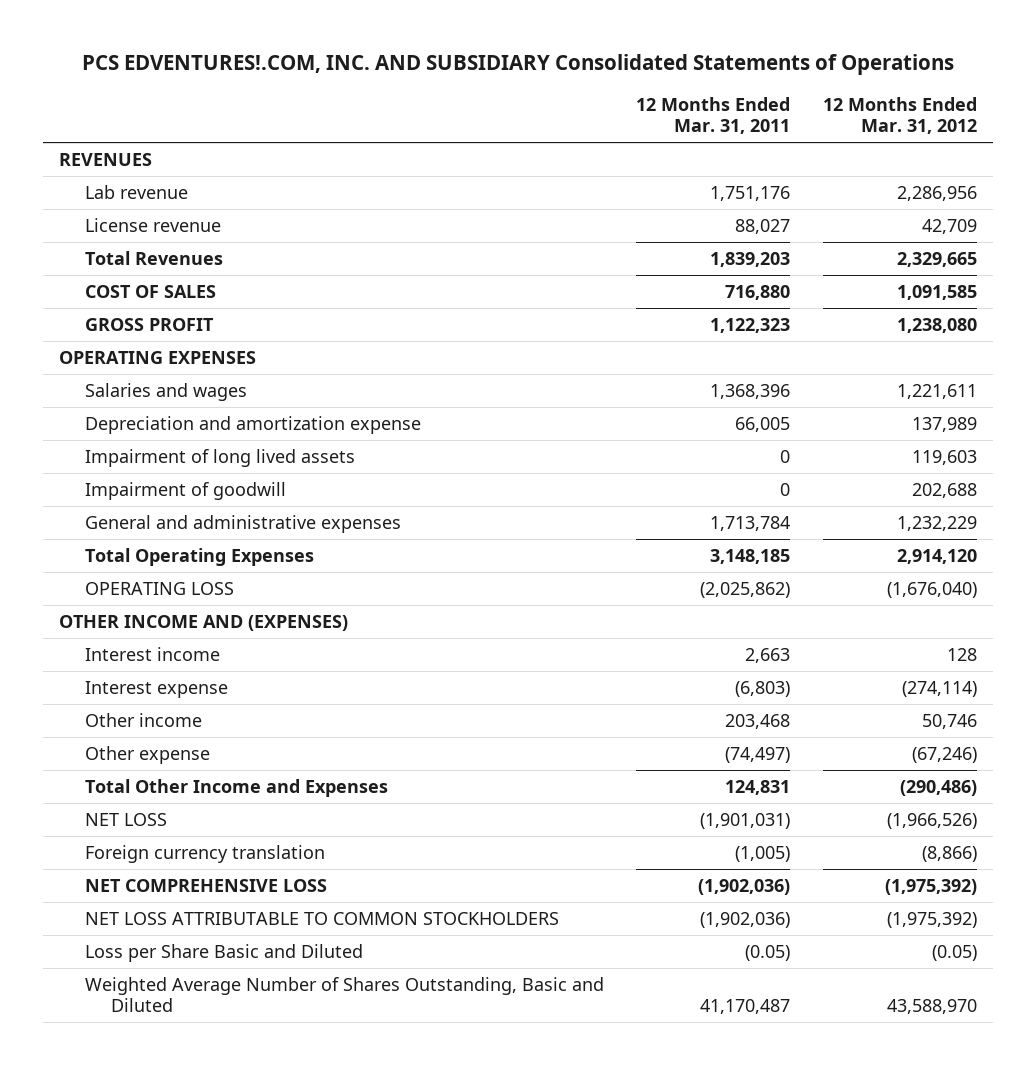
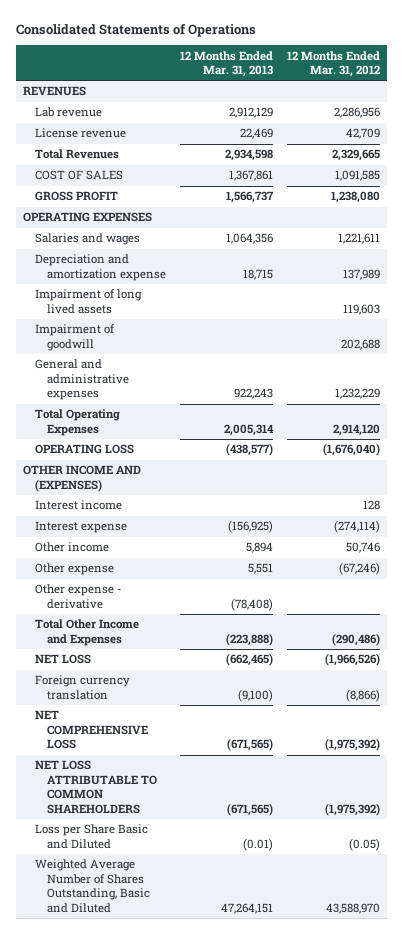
[81,54,954,76] PCS EDVENTURES!.COM, INC. AND SUBSIDIARY Consolidated Statements of Operations -> [15,22,256,37] Consolidated Statements of Operations
[636,97,791,135] 12 Months Ended Mar. 31, 2011 -> none
none -> [179,50,273,78] 12 Months Ended Mar. 31, 2013
none -> [34,584,121,609] Other expense - derivative
[85,911,560,925] NET LOSS ATTRIBUTABLE TO COMMON STOCKHOLDERS -> [34,760,157,814] NET LOSS ATTRIBUTABLE TO COMMON SHAREHOLDERS

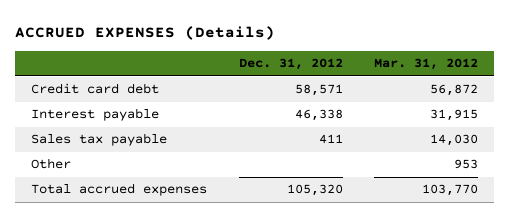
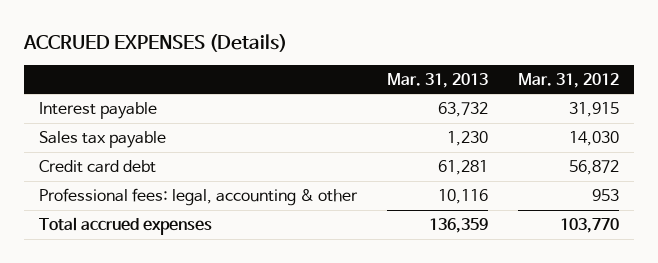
[238,58,343,71] Dec. 31, 2012 -> none
none -> [386,72,488,88] Mar. 31, 2013
[31,83,160,95] Credit card debt -> [39,160,157,174] Credit card debt
[31,158,72,170] Other -> [39,188,359,207] Professional fees: legal, accounting & other

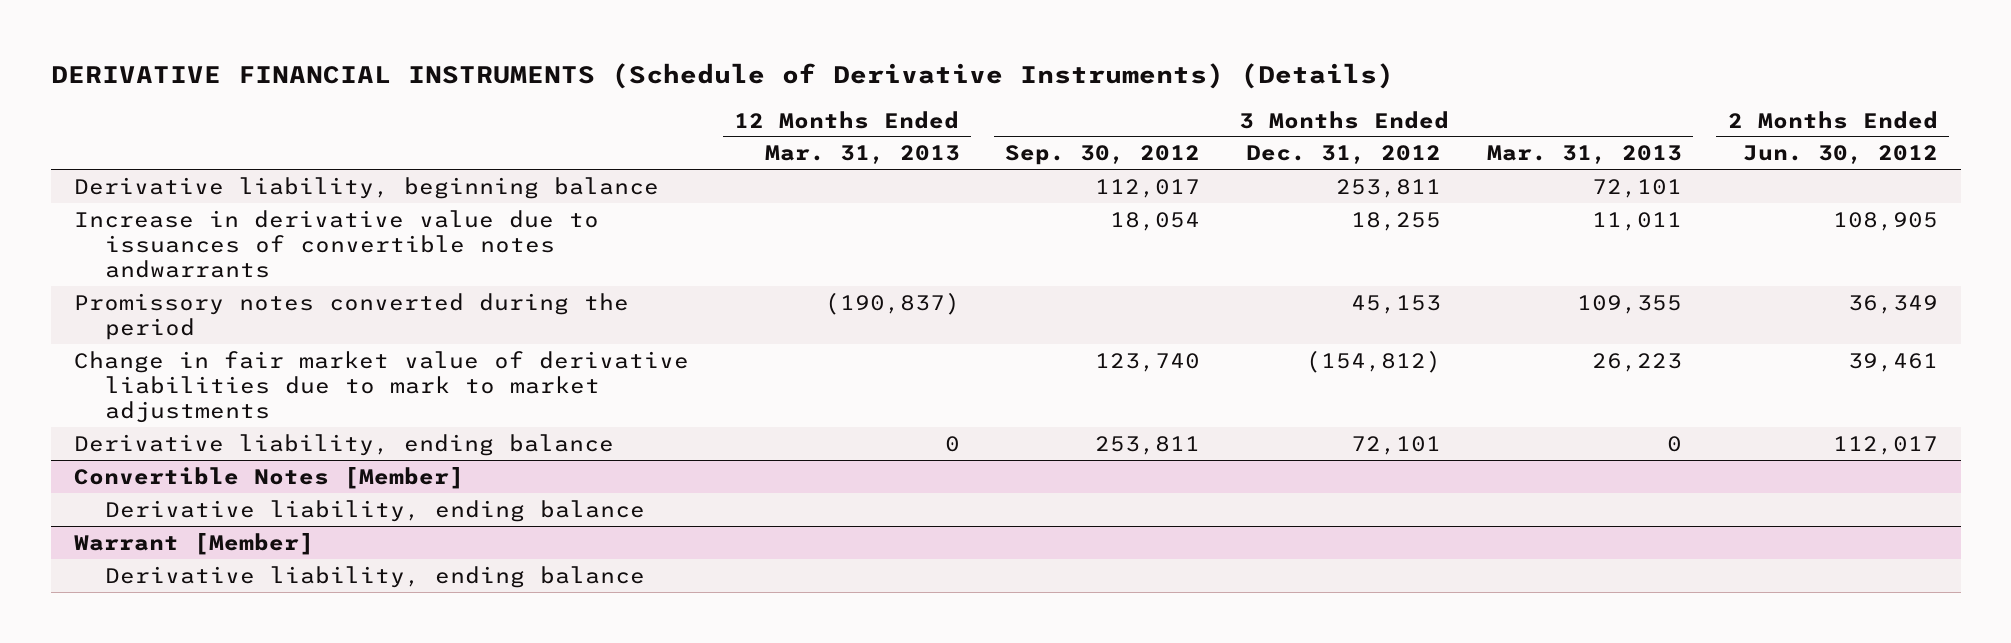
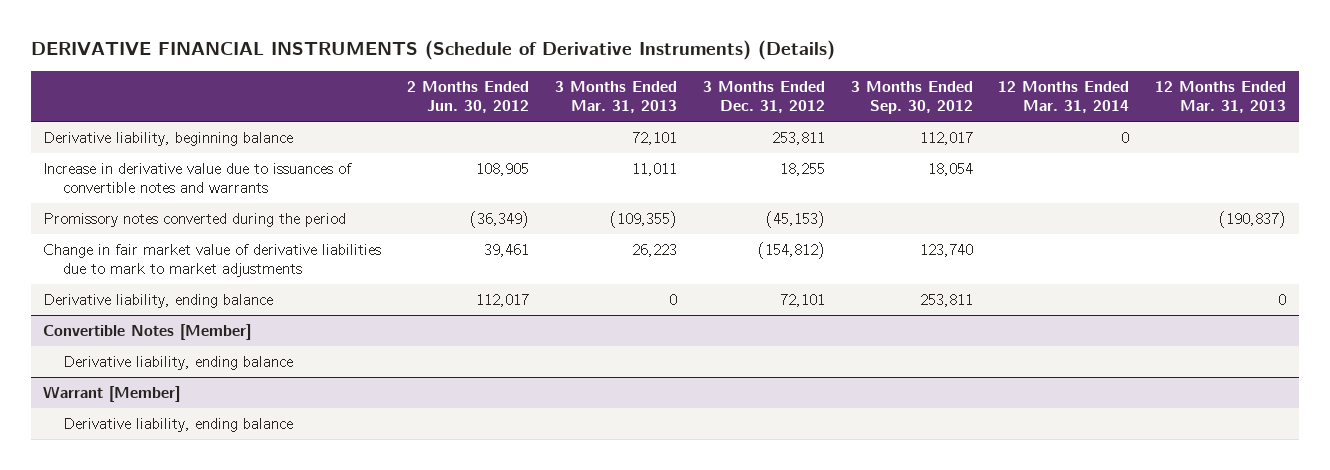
none -> [998,81,1130,114] 12 Months Ended Mar. 31, 2014
[73,209,599,279] Increase in derivative value due to issuances of convertible notes andwarrants -> [43,162,353,193] Increase in derivative value due to issuances of convertible notes and warrants
[1351,294,1442,314] 45,153 -> [765,210,825,228] (45,153)
[1576,294,1682,314] 109,355 -> [610,210,678,228] (109,355)
[1847,294,1938,314] 36,349 -> [470,210,530,228] (36,349)

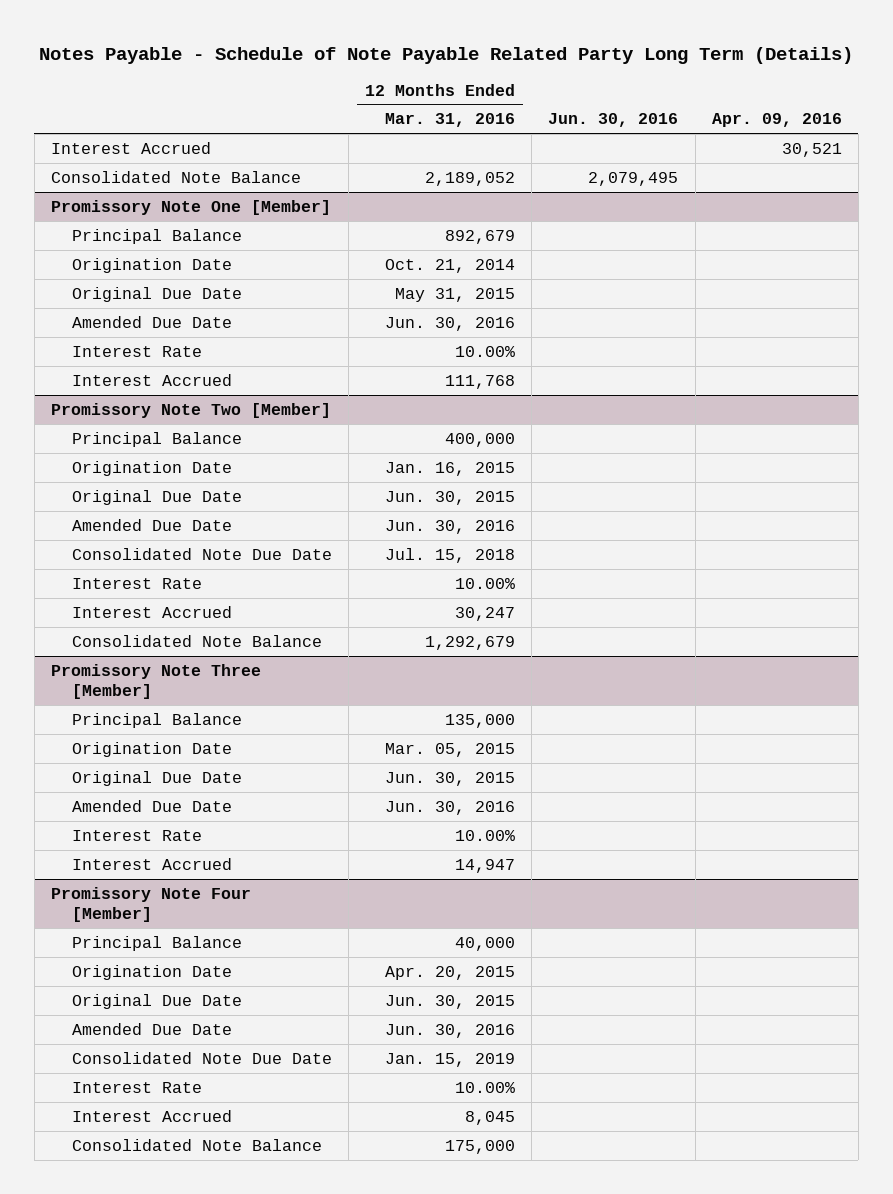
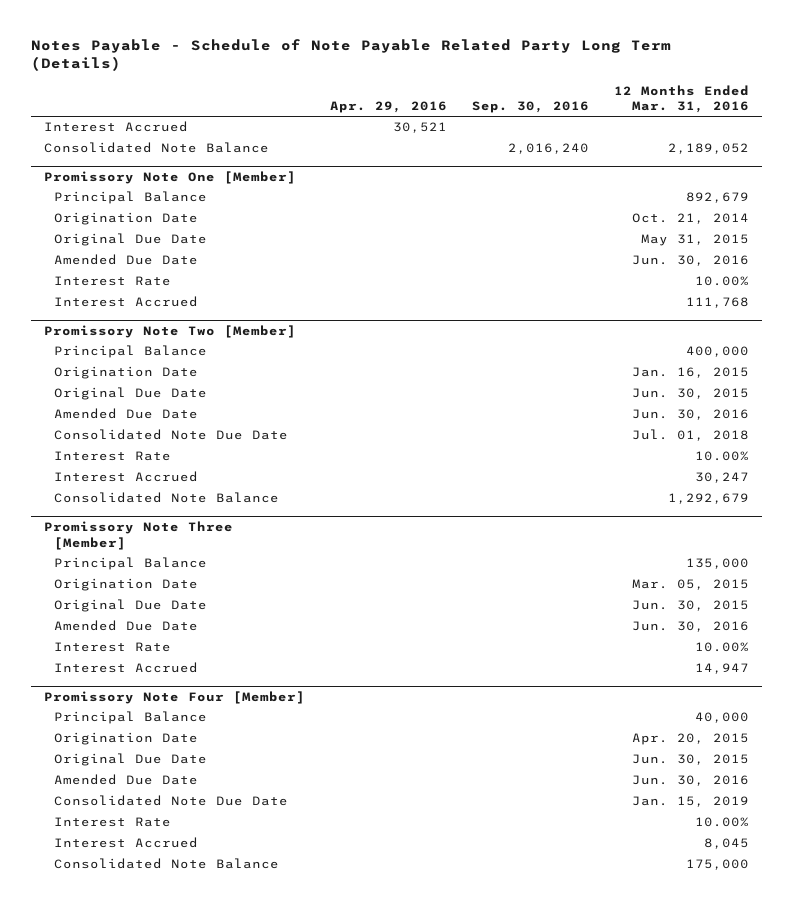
[548,113,679,128] Jun. 30, 2016 -> none
[711,113,842,128] Apr. 09, 2016 -> none
none -> [329,100,447,113] Apr. 29, 2016
none -> [471,100,589,113] Sep. 30, 2016
[385,547,516,563] Jul. 15, 2018 -> [632,429,750,442] Jul. 01, 2018

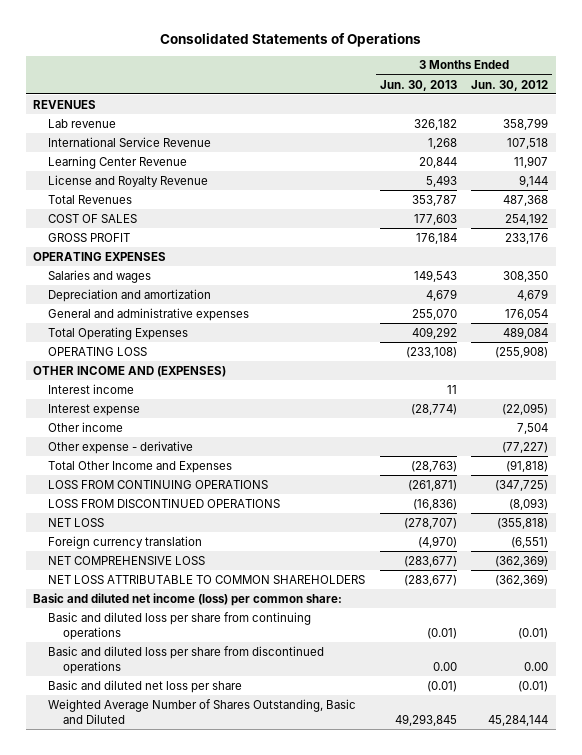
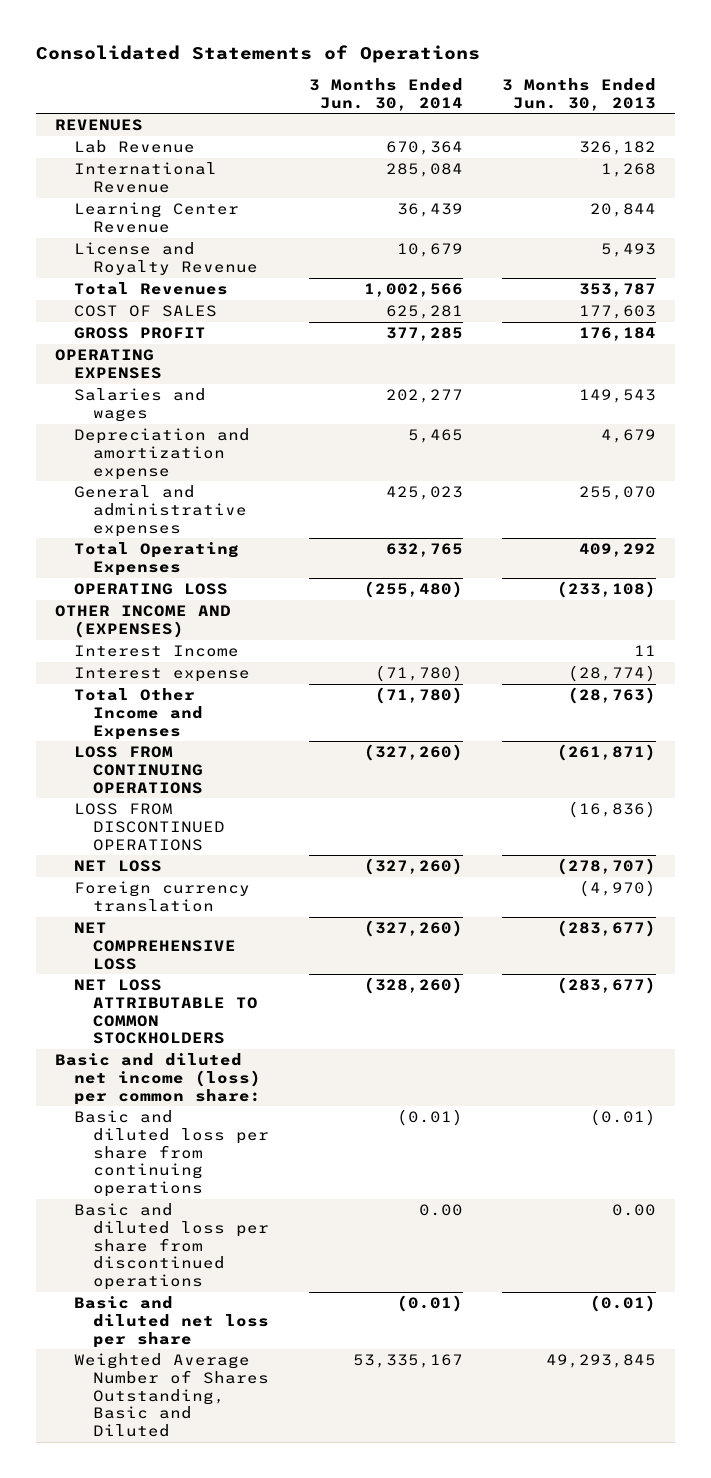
[471,79,549,91] Jun. 30, 2012 -> none
none -> [308,77,463,111] 3 Months Ended Jun. 30, 2014
[48,118,117,128] Lab revenue -> [74,140,196,154] Lab Revenue
[48,136,212,147] International Service Revenue -> [74,162,218,193] International Revenue
[48,288,212,302] Depreciation and amortization -> [74,428,251,480] Depreciation and amortization expense
[48,383,135,394] Interest income -> [74,645,240,658] Interest Income
[48,421,124,432] Other income -> none
[48,440,194,454] Other expense - derivative -> none
[48,574,366,584] NET LOSS ATTRIBUTABLE TO COMMON SHAREHOLDERS -> [74,979,259,1045] NET LOSS ATTRIBUTABLE TO COMMON STOCKHOLDERS

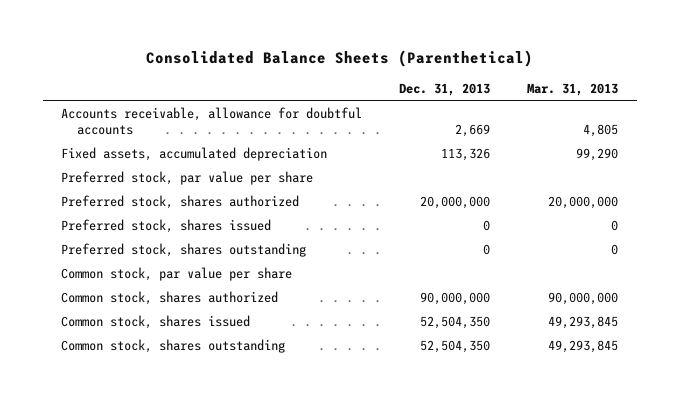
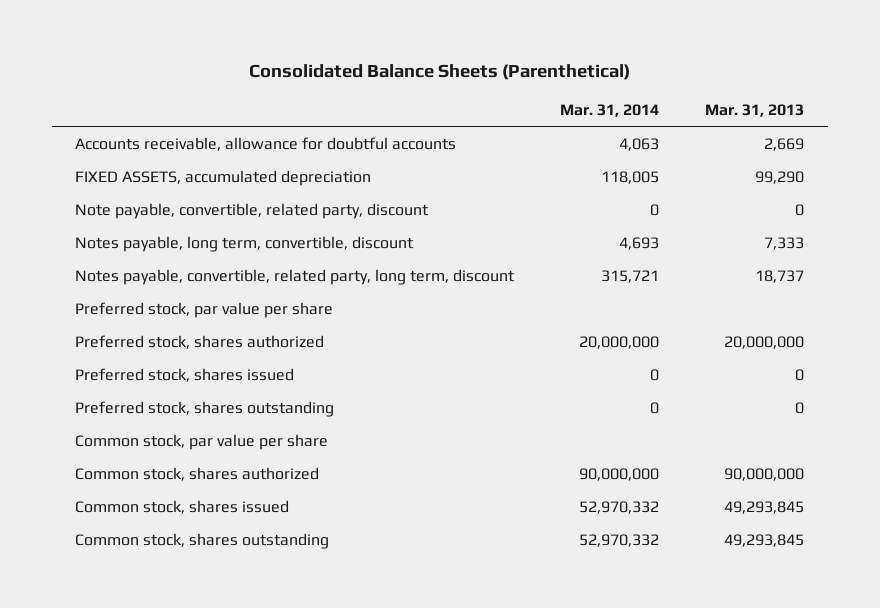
[399,82,491,96] Dec. 31, 2013 -> none
none -> [560,103,660,117] Mar. 31, 2014
[583,123,619,137] 4,805 -> [764,137,805,151] 2,669
[61,146,328,161] Fixed assets, accumulated depreciation -> [75,169,372,186] FIXED ASSETS, accumulated depreciation
none -> [75,202,430,219] Note payable, convertible, related party, discount
none -> [75,235,415,252] Notes payable, long term, convertible, discount
none -> [75,268,516,285] Notes payable, convertible, related party, long term, discount

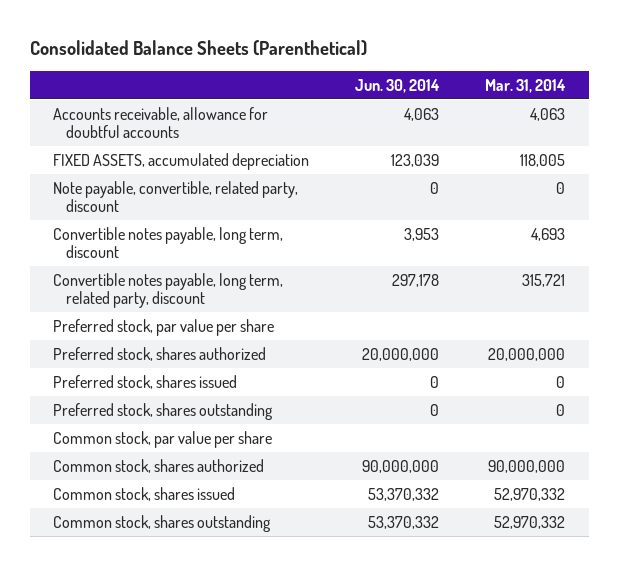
[705,103,805,117] Mar. 31, 2013 -> none
none -> [355,78,441,93] Jun. 30, 2014
[75,235,415,252] Notes payable, long term, convertible, discount -> [52,226,283,259] Convertible notes payable, long term, discount
[75,268,516,285] Notes payable, convertible, related party, long term, discount -> [52,272,283,309] Convertible notes payable, long term, related party, discount

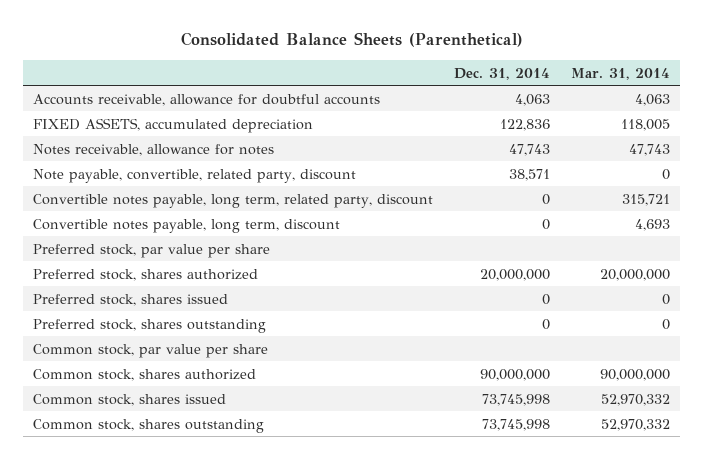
[355,78,441,93] Jun. 30, 2014 -> none
none -> [454,67,551,80] Dec. 31, 2014
none -> [33,143,275,156] Notes receivable, allowance for notes
[52,226,283,259] Convertible notes payable, long term, discount -> [33,218,341,233] Convertible notes payable, long term, discount

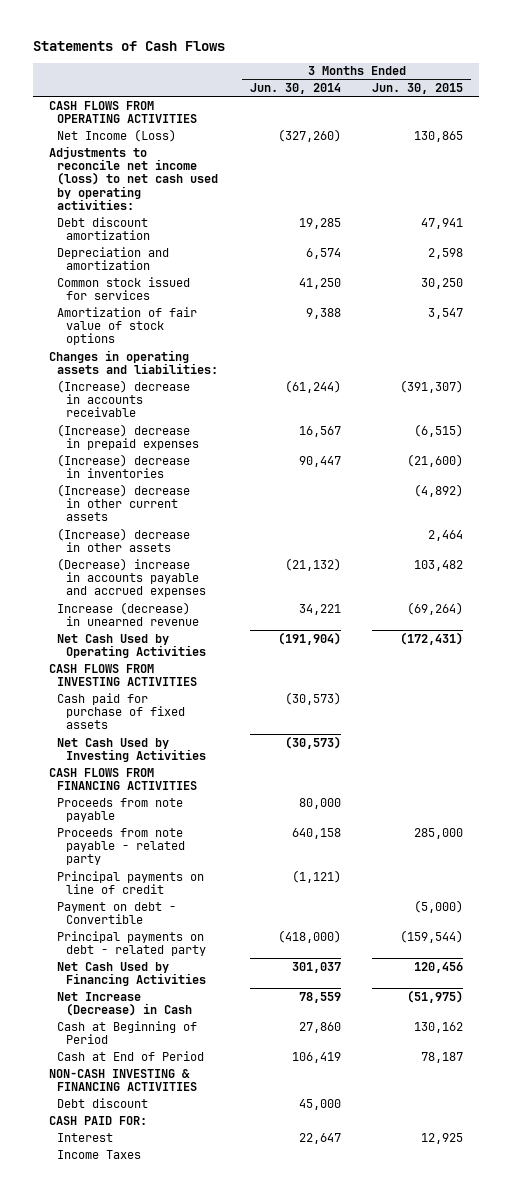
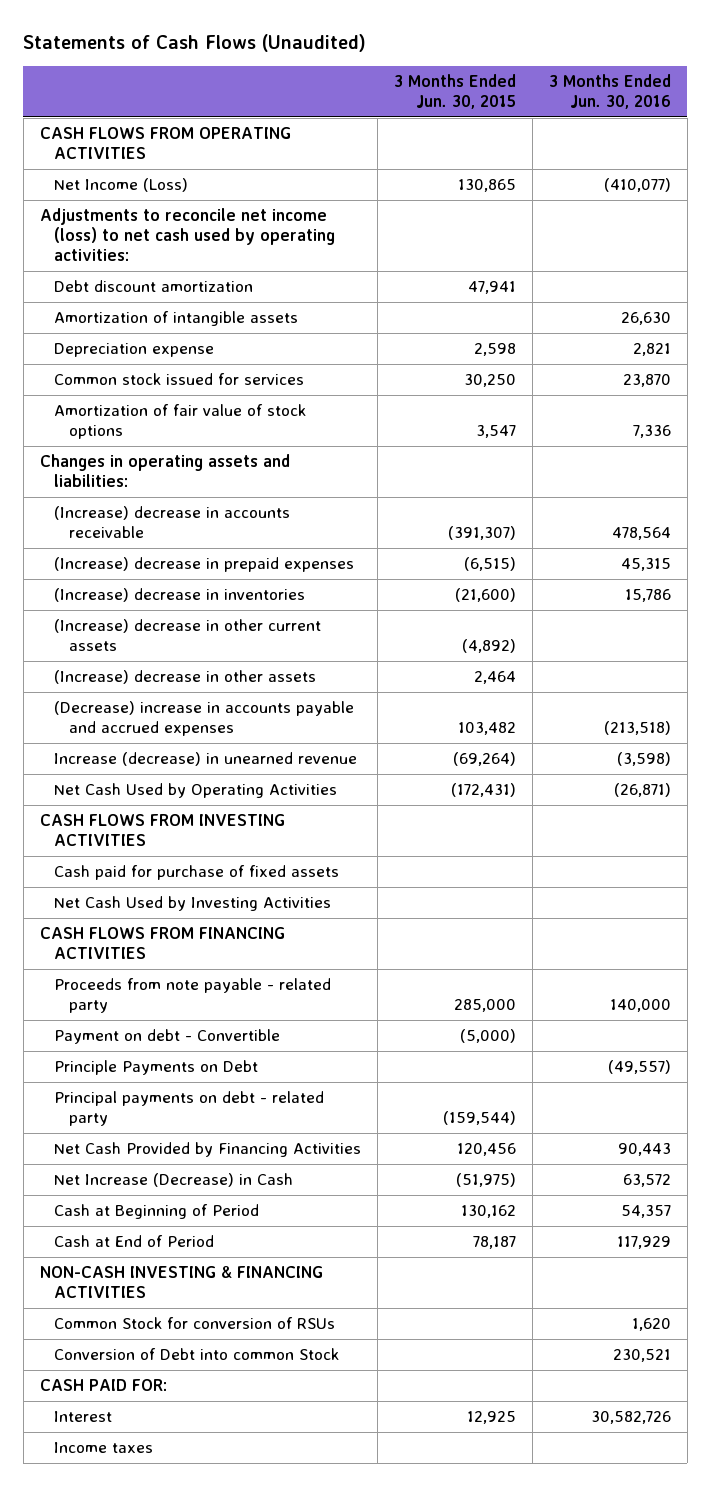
[33,40,226,51] Statements of Cash Flows -> [23,34,367,53] Statements of Cash Flows (Unaudited)
[249,83,341,95] Jun. 30, 2014 -> none
none -> [548,74,671,110] 3 Months Ended Jun. 30, 2016
none -> [54,311,299,327] Amortization of intangible assets
[57,246,170,271] Depreciation and amortization -> [54,343,215,358] Depreciation expense
[57,797,184,823] Proceeds from note payable -> none
[57,870,205,895] Principal payments on line of credit -> none
none -> [54,1060,259,1076] Principle Payments on Debt
[57,961,206,987] Net Cash Used by Financing Activities -> [54,1142,362,1158] Net Cash Provided by Financing Activities
[57,1097,149,1108] Debt discount -> none
none -> [54,1317,336,1330] Common Stock for conversion of RSUs
none -> [54,1348,340,1361] Conversion of Debt into common Stock
[57,1149,142,1159] Income Taxes -> [54,1442,154,1454] Income taxes

